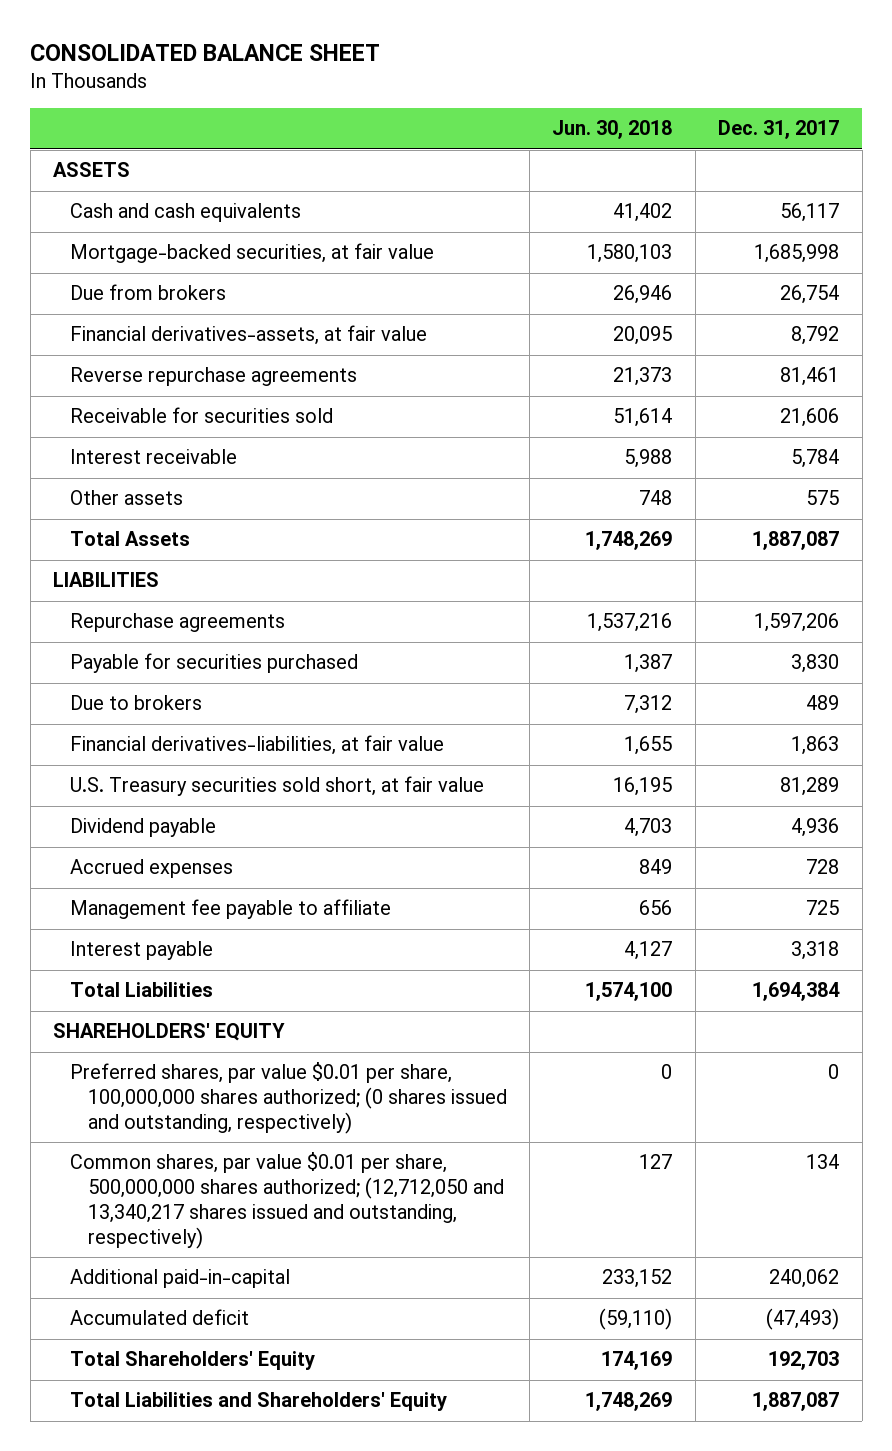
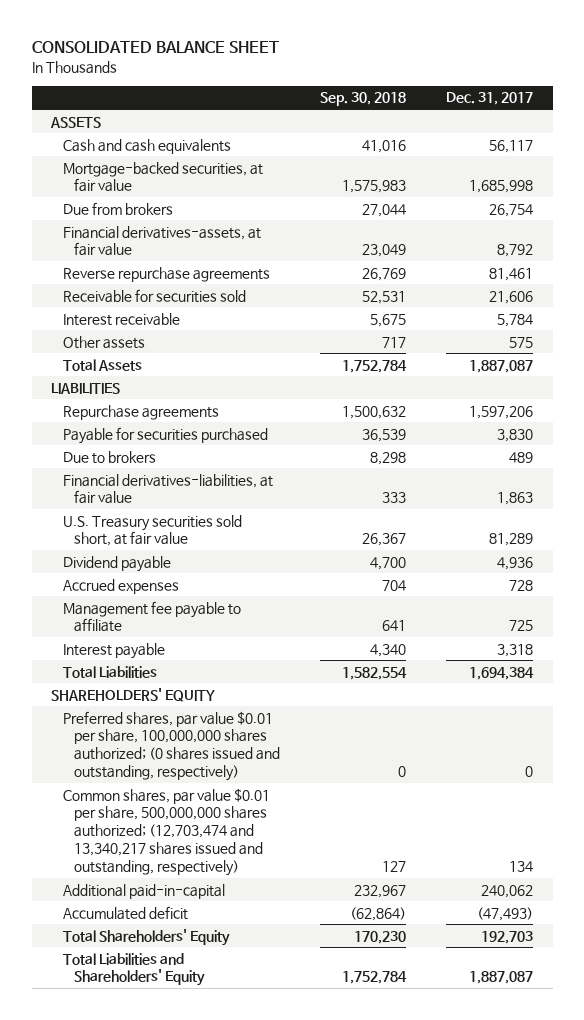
[552,120,673,140] Jun. 30, 2018 -> none
none -> [319,92,406,107] Sep. 30, 2018
[70,1152,504,1249] Common shares, par value $0.01 per share, 500,000,000 shares authorized; (12,712,050 and 13,340,217 shares issued and outstanding, respectively) -> [62,787,270,877] Common shares, par value $0.01 per share, 500,000,000 shares authorized; (12,703,474 and 13,340,217 shares issued and outstanding, respectively)

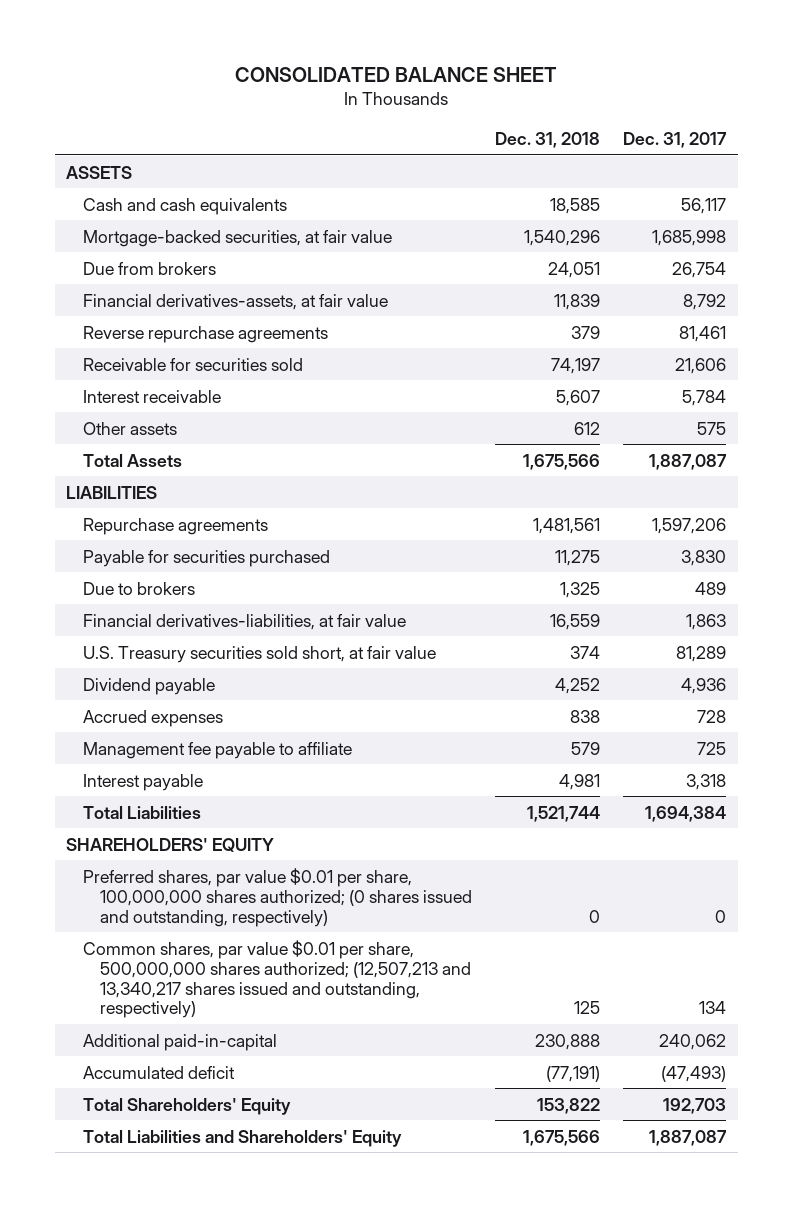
[319,92,406,107] Sep. 30, 2018 -> none
none -> [495,131,601,148] Dec. 31, 2018
[62,787,270,877] Common shares, par value $0.01 per share, 500,000,000 shares authorized; (12,703,474 and 13,340,217 shares issued and outstanding, respectively) -> [83,939,471,1019] Common shares, par value $0.01 per share, 500,000,000 shares authorized; (12,507,213 and 13,340,217 shares issued and outstanding, respectively)

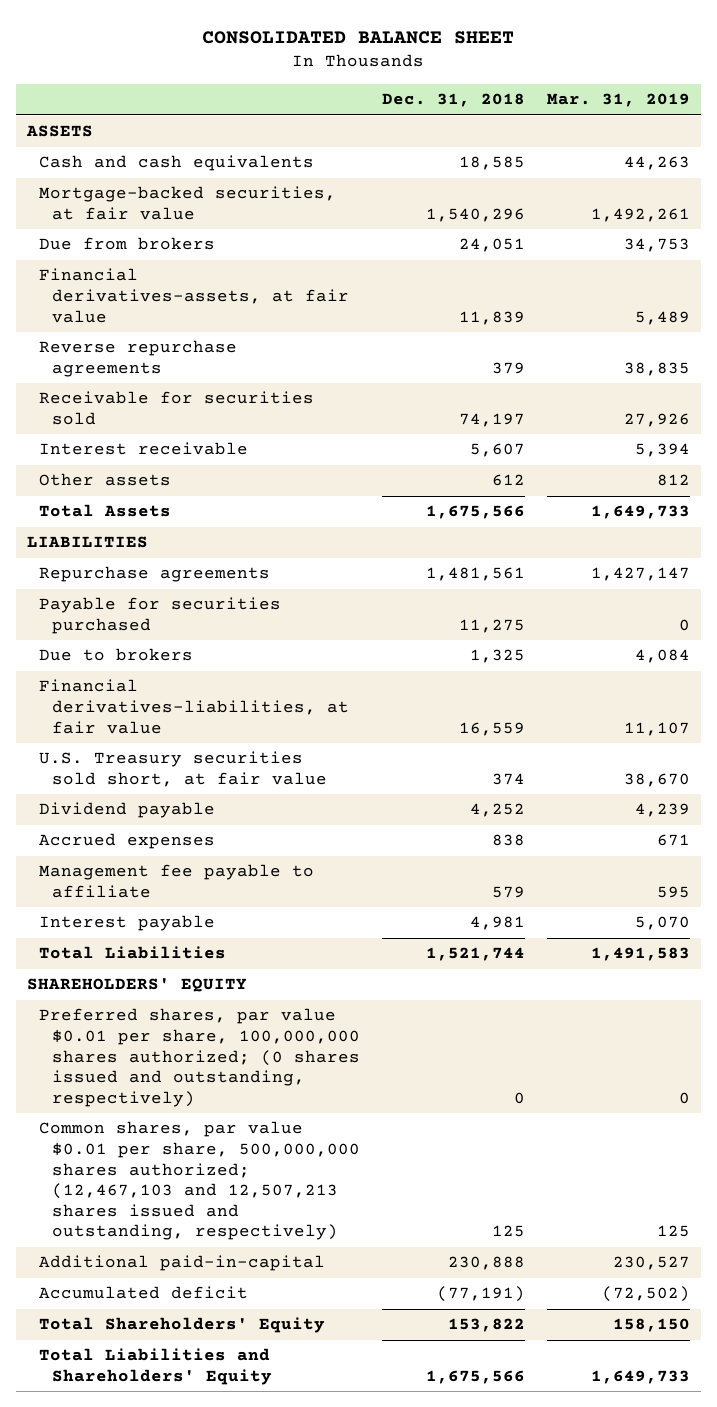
[623,131,728,148] Dec. 31, 2017 -> none
none -> [546,93,690,108] Mar. 31, 2019
[83,939,471,1019] Common shares, par value $0.01 per share, 500,000,000 shares authorized; (12,507,213 and 13,340,217 shares issued and outstanding, respectively) -> [39,1121,360,1241] Common shares, par value $0.01 per share, 500,000,000 shares authorized; (12,467,103 and 12,507,213 shares issued and outstanding, respectively)

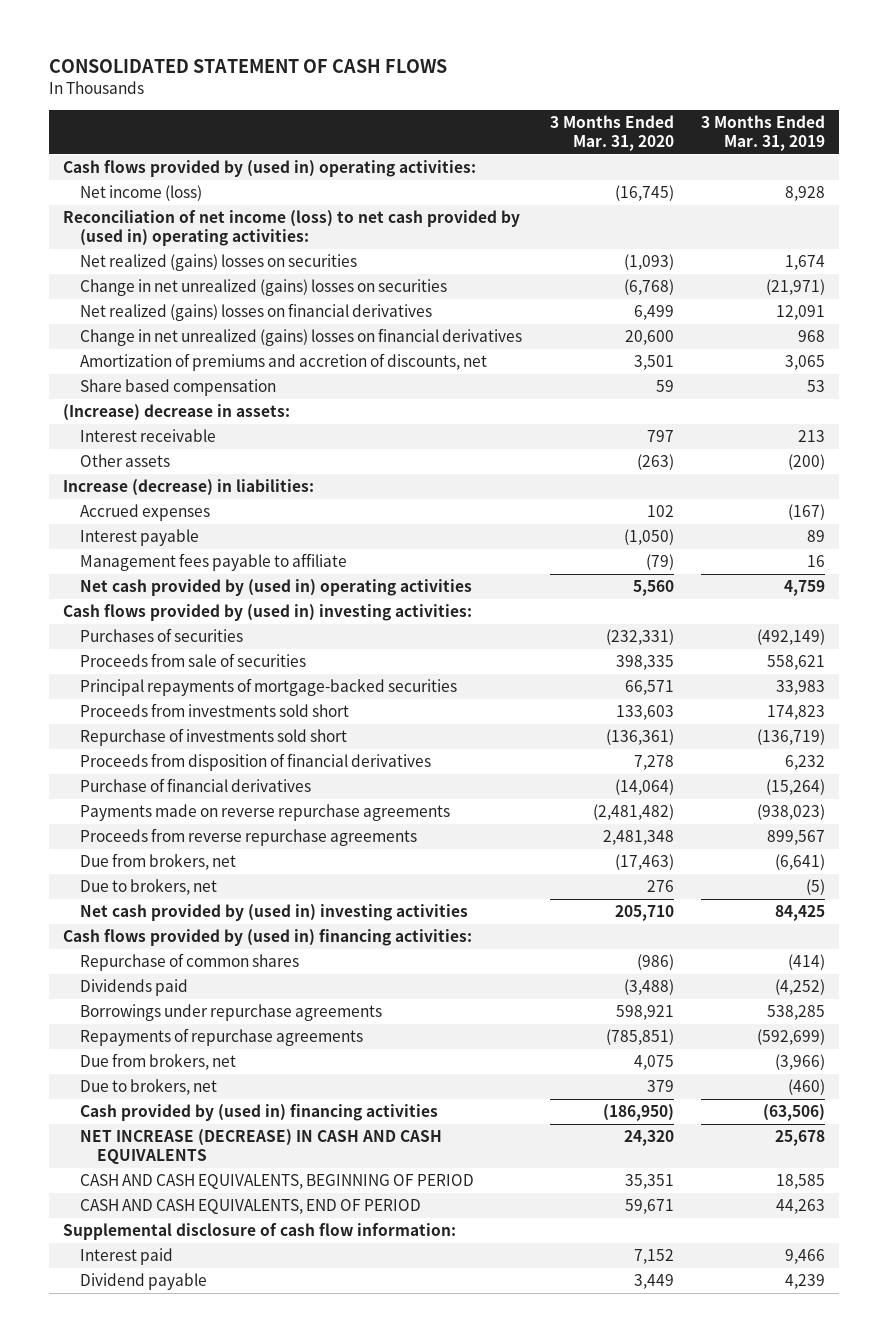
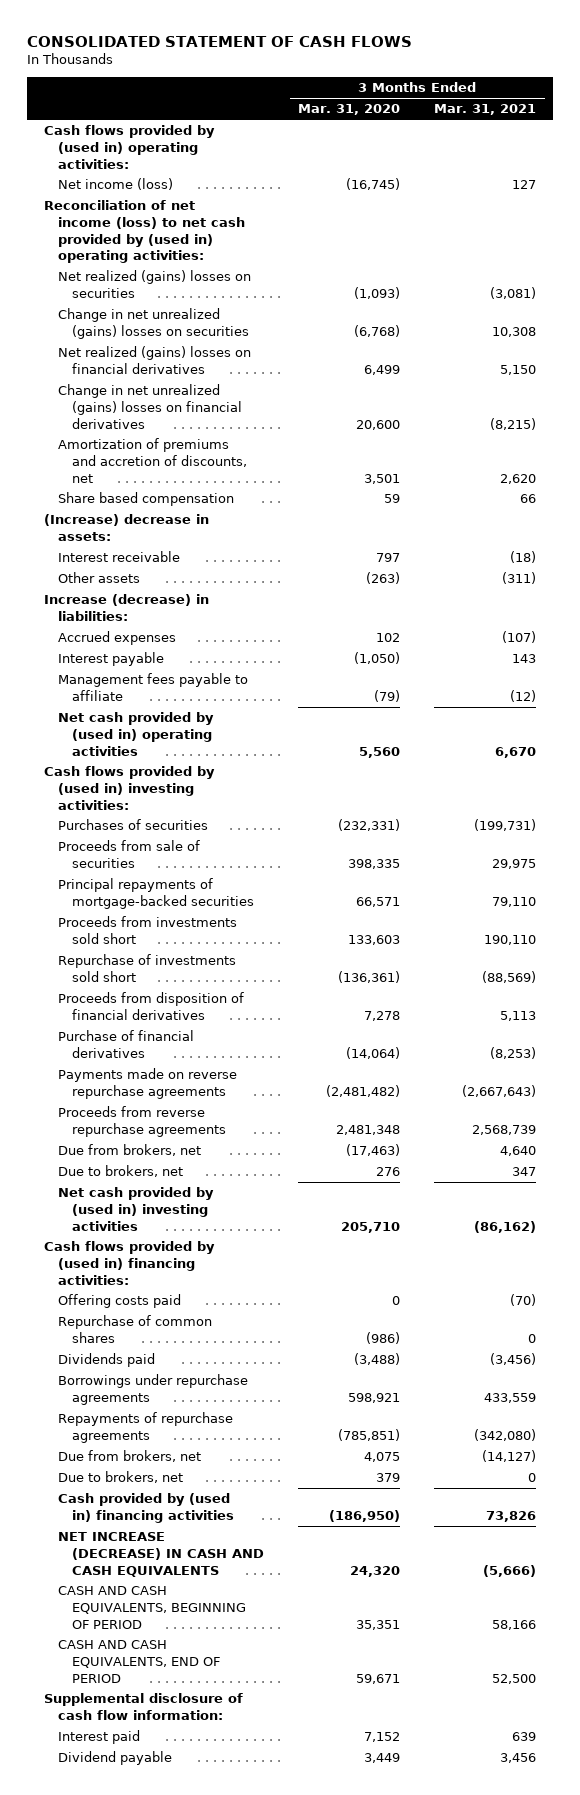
[701,114,826,151] 3 Months Ended Mar. 31, 2019 -> none
none -> [434,104,537,116] Mar. 31, 2021
none -> [57,1294,181,1309] Offering costs paid

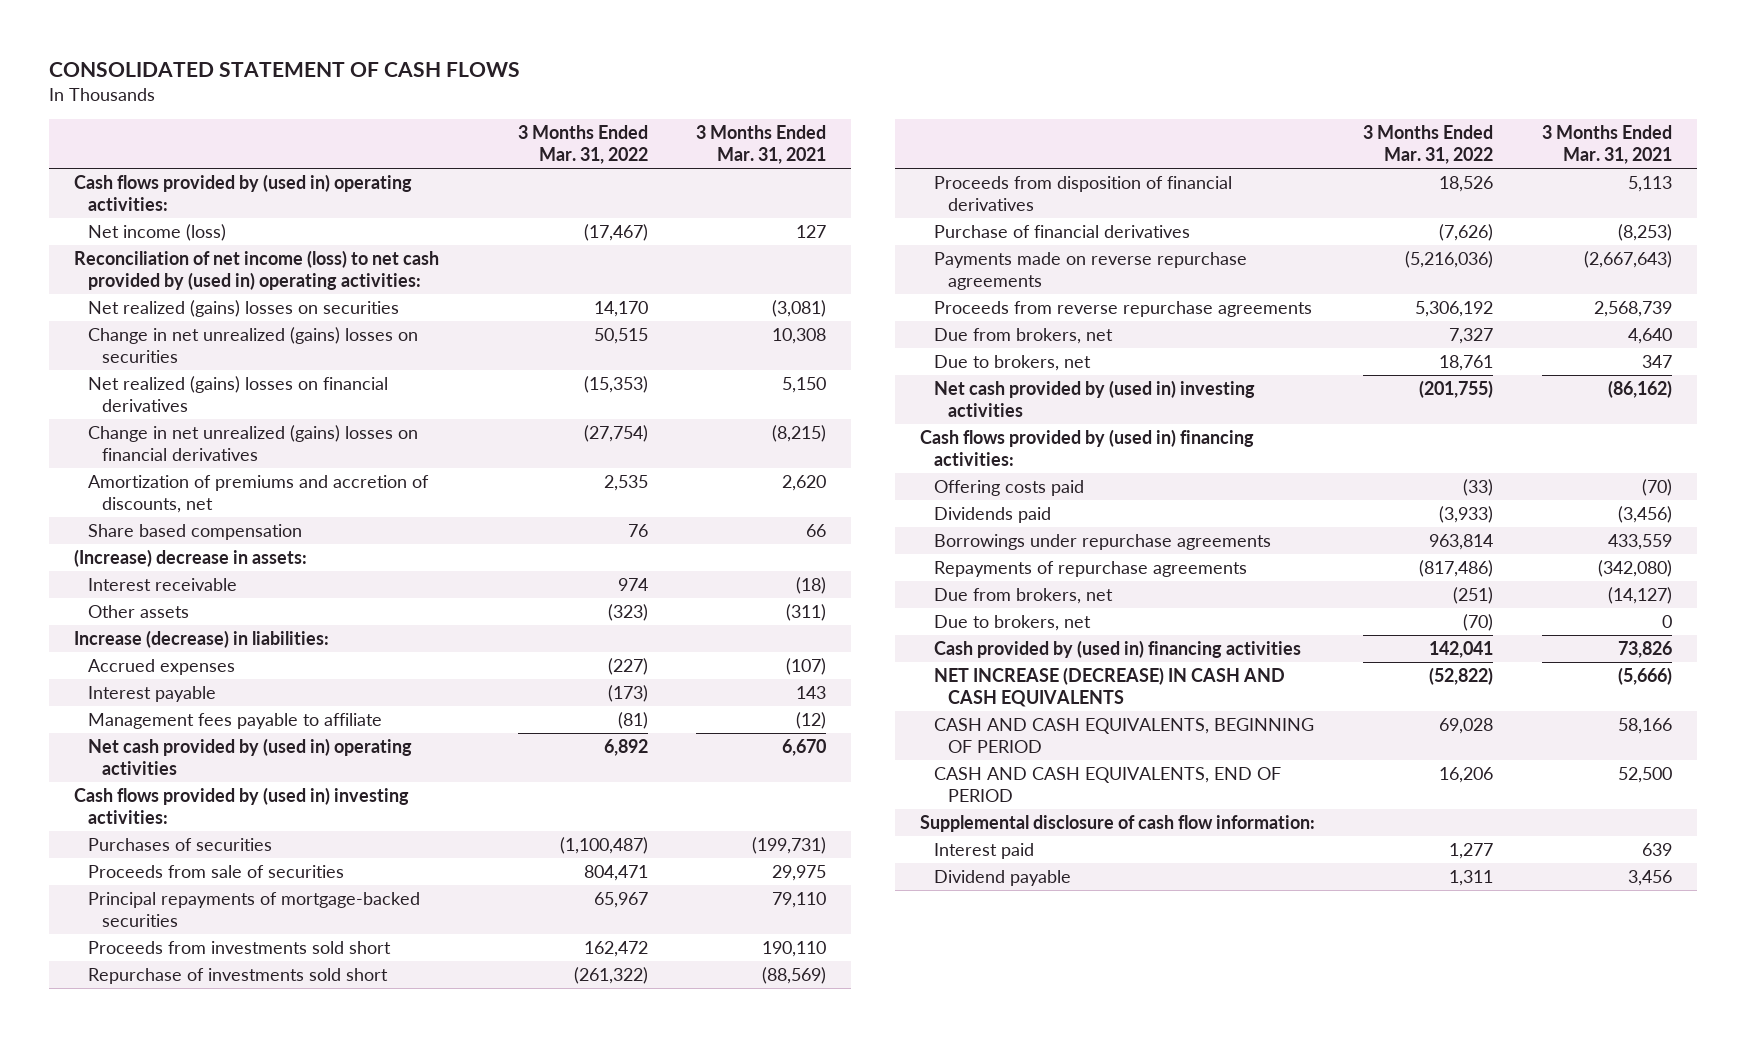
[298,104,401,116] Mar. 31, 2020 -> none
none -> [517,125,648,164] 3 Months Ended Mar. 31, 2022
[57,1315,212,1343] Repurchase of common shares -> none

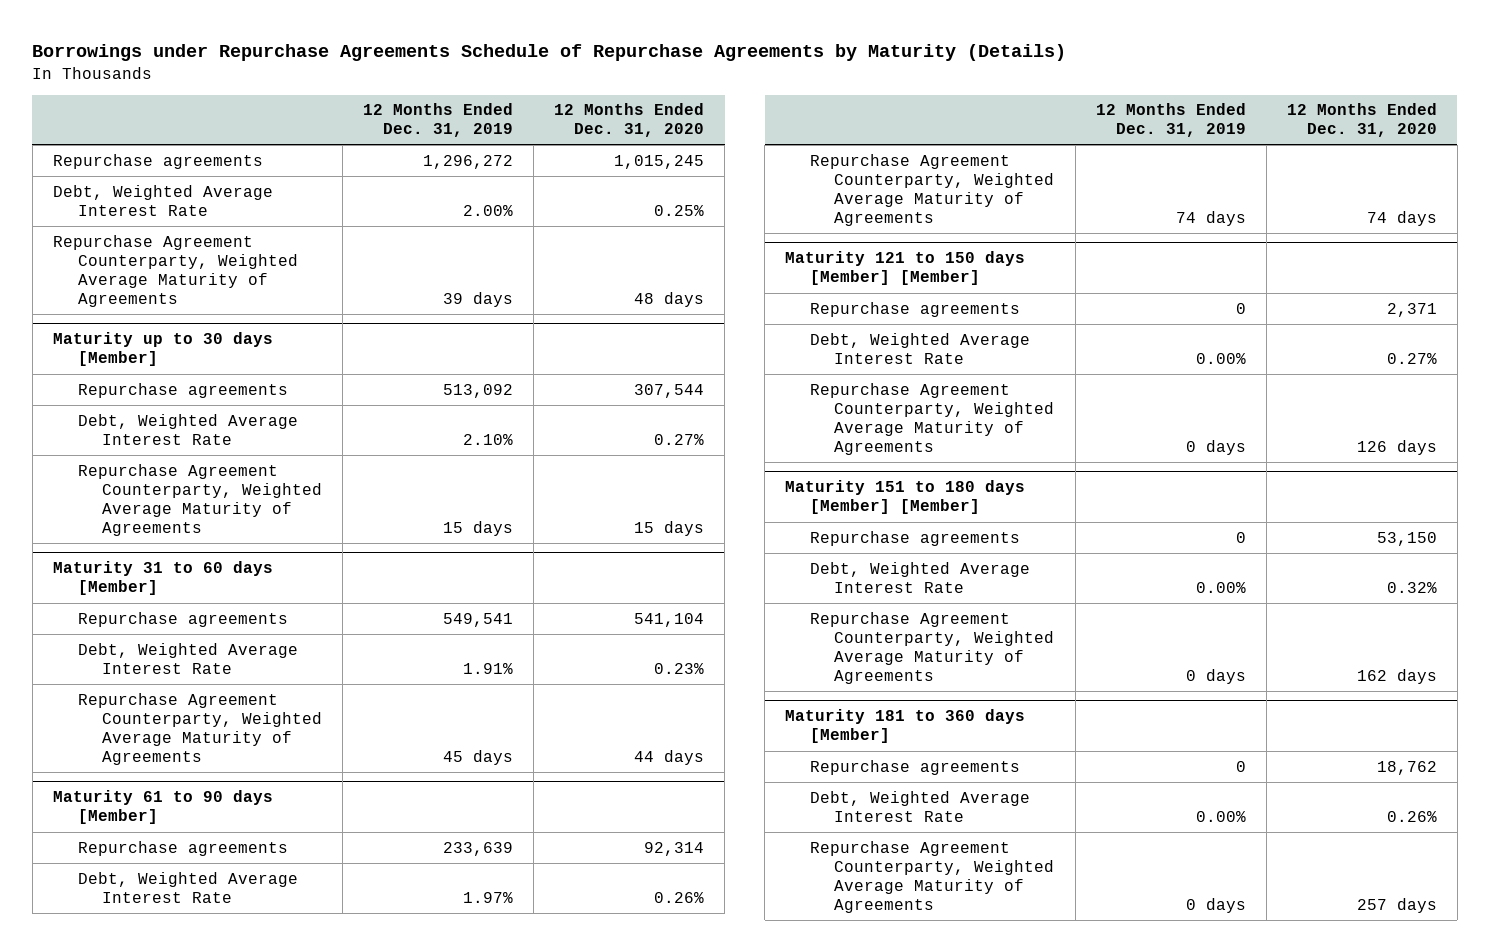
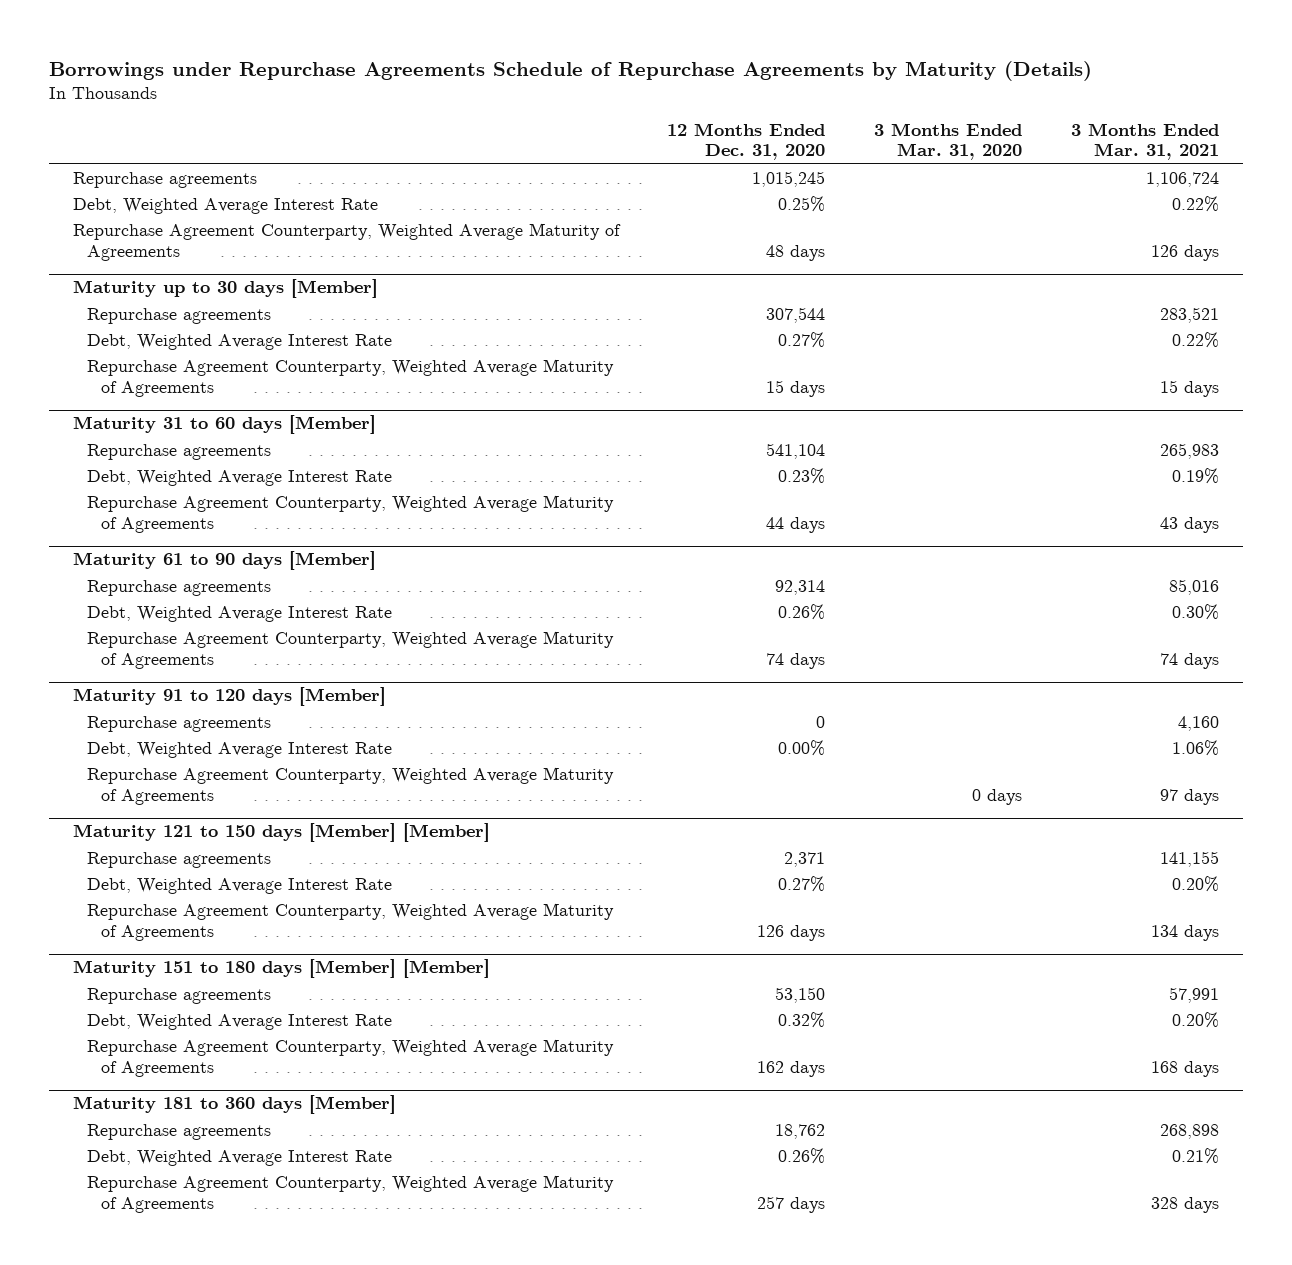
[363,103,514,138] 12 Months Ended Dec. 31, 2019 -> none
none -> [874,122,1023,161] 3 Months Ended Mar. 31, 2020
none -> [1070,122,1219,161] 3 Months Ended Mar. 31, 2021
none -> [72,687,386,707] Maturity 91 to 120 days [Member]
none -> [86,716,271,733] Repurchase agreements
none -> [86,742,392,759] Debt, Weighted Average Interest Rate
none -> [86,767,614,805] Repurchase Agreement Counterparty, Weighted Average Maturity of Agreements

